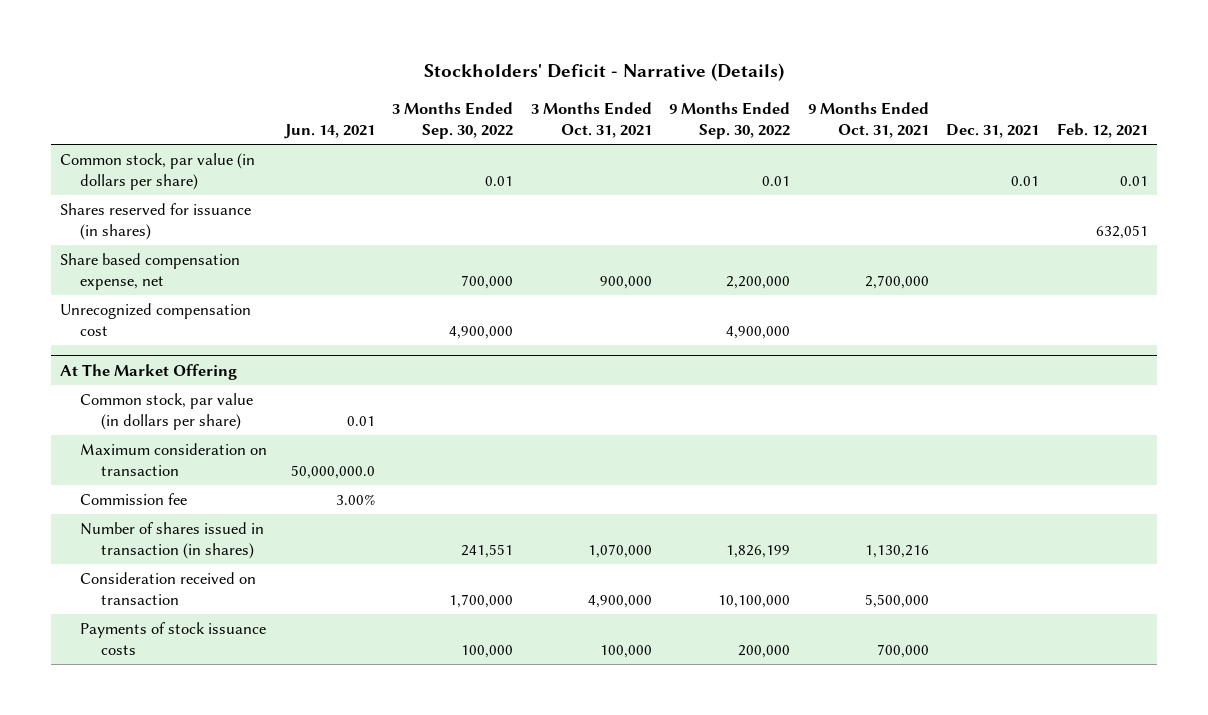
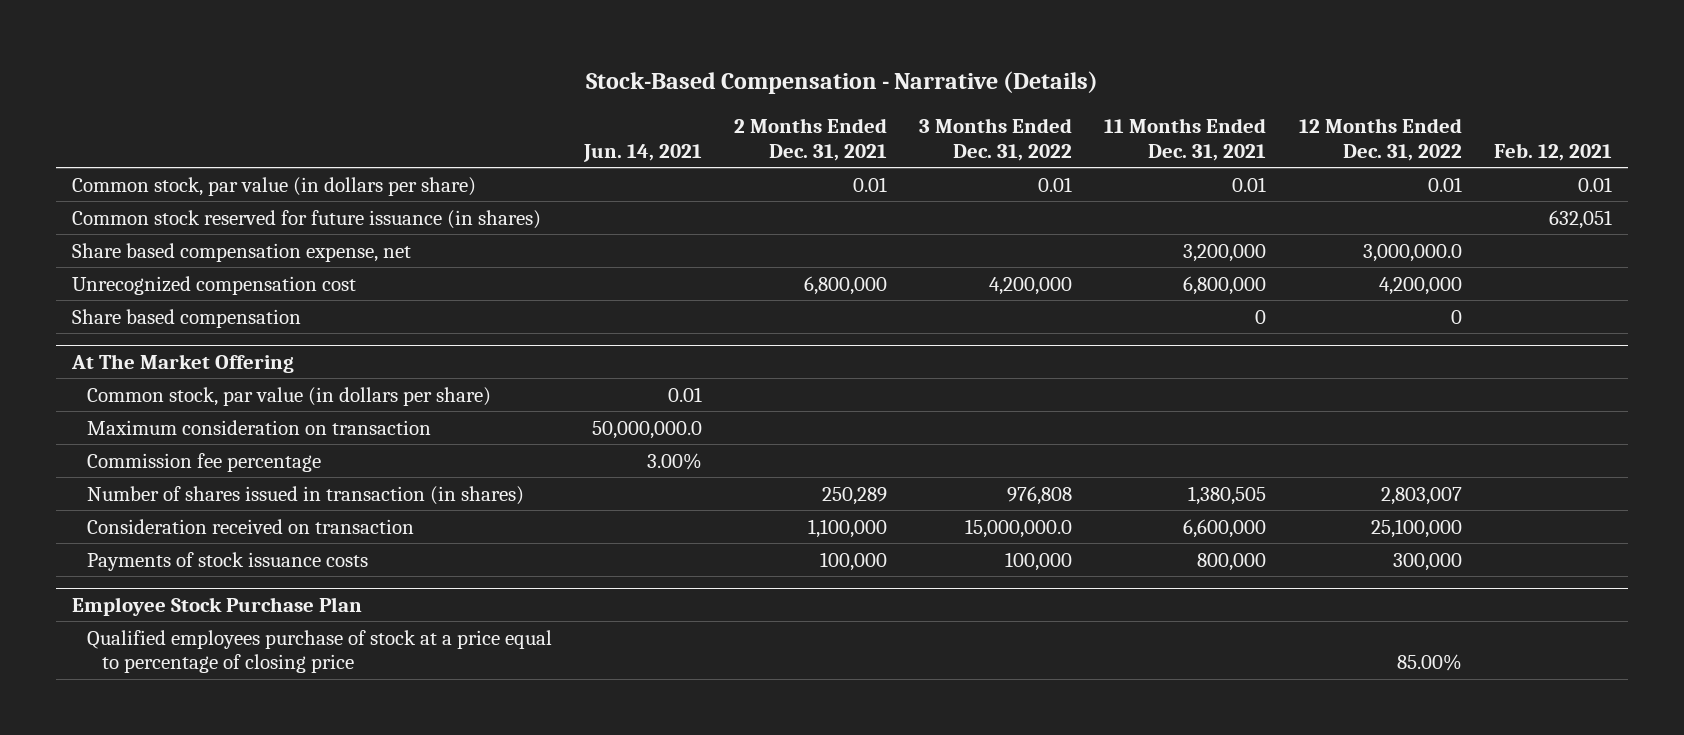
[423,62,784,81] Stockholders' Deficit - Narrative (Details) -> [586,70,1099,94] Stock-Based Compensation - Narrative (Details)
[392,101,514,140] 3 Months Ended Sep. 30, 2022 -> none
[530,101,652,139] 3 Months Ended Oct. 31, 2021 -> none
[669,101,791,140] 9 Months Ended Sep. 30, 2022 -> none
[807,101,929,139] 9 Months Ended Oct. 31, 2021 -> none
[946,124,1040,139] Dec. 31, 2021 -> none
none -> [734,118,888,161] 2 Months Ended Dec. 31, 2021
none -> [919,118,1073,161] 3 Months Ended Dec. 31, 2022
none -> [1104,118,1267,161] 11 Months Ended Dec. 31, 2021
none -> [1298,118,1462,161] 12 Months Ended Dec. 31, 2022
[59,203,251,241] Shares reserved for issuance (in shares) -> [72,209,542,229] Common stock reserved for future issuance (in shares)
none -> [72,308,302,328] Share based compensation
[80,493,188,506] Commission fee -> [87,452,322,472] Commission fee percentage
none -> [72,596,363,616] Employee Stock Purchase Plan
none -> [87,629,553,674] Qualified employees purchase of stock at a price equal to percentage of closing price

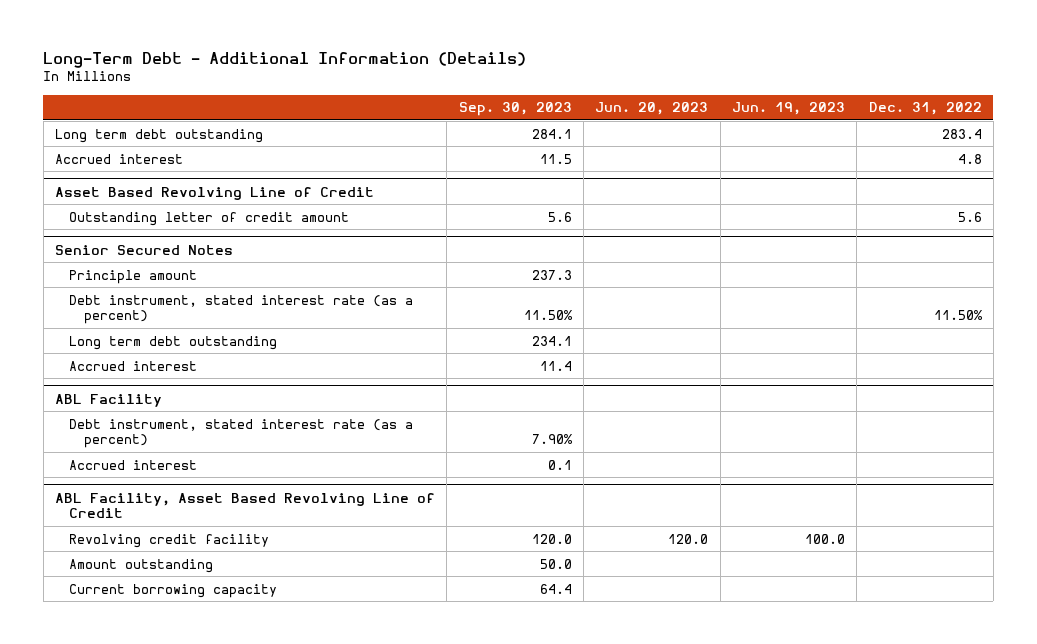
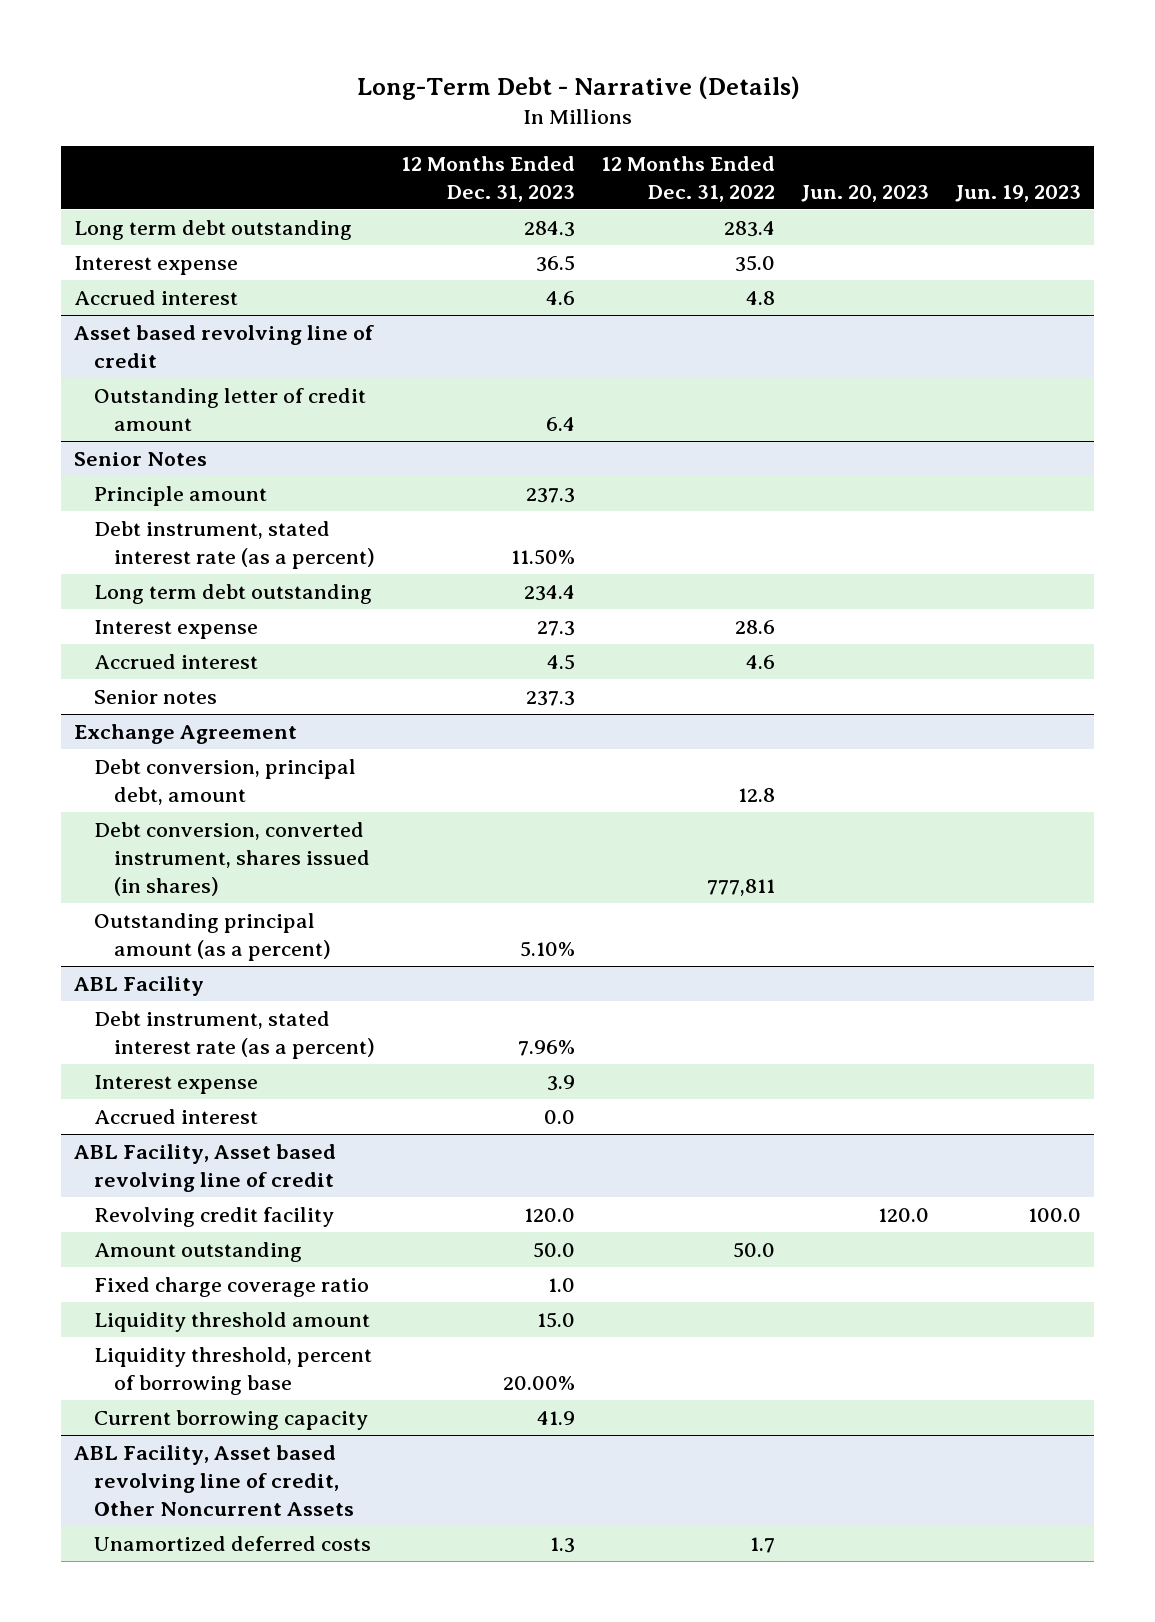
[43,51,527,68] Long-Term Debt - Additional Information (Details) -> [356,75,800,100] Long-Term Debt - Narrative (Details)
[458,102,572,117] Sep. 30, 2023 -> none
[868,102,982,116] Dec. 31, 2022 -> none
none -> [401,155,576,202] 12 Months Ended Dec. 31, 2023
none -> [601,155,776,202] 12 Months Ended Dec. 31, 2022
none -> [74,256,239,276] Interest expense
[54,186,374,200] Asset Based Revolving Line of Credit -> [74,325,375,368] Asset based revolving line of credit
[54,244,233,255] Senior Secured Notes -> [74,452,208,467] Senior Notes
none -> [94,620,259,640] Interest expense
none -> [94,690,218,705] Senior notes
none -> [74,724,298,745] Exchange Agreement
none -> [94,759,357,805] Debt conversion, principal debt, amount
none -> [94,822,371,896] Debt conversion, converted instrument, shares issued (in shares)
none -> [94,913,332,961] Outstanding principal amount (as a percent)
none -> [94,1075,259,1095] Interest expense
[54,492,435,519] ABL Facility, Asset Based Revolving Line of Credit -> [74,1144,337,1192] ABL Facility, Asset based revolving line of credit
none -> [94,1277,370,1298] Fixed charge coverage ratio
none -> [94,1312,371,1333] Liquidity threshold amount
none -> [94,1347,373,1395] Liquidity threshold, percent of borrowing base
none -> [74,1445,355,1516] ABL Facility, Asset based revolving line of credit, Other Noncurrent Assets
none -> [94,1536,372,1552] Unamortized deferred costs

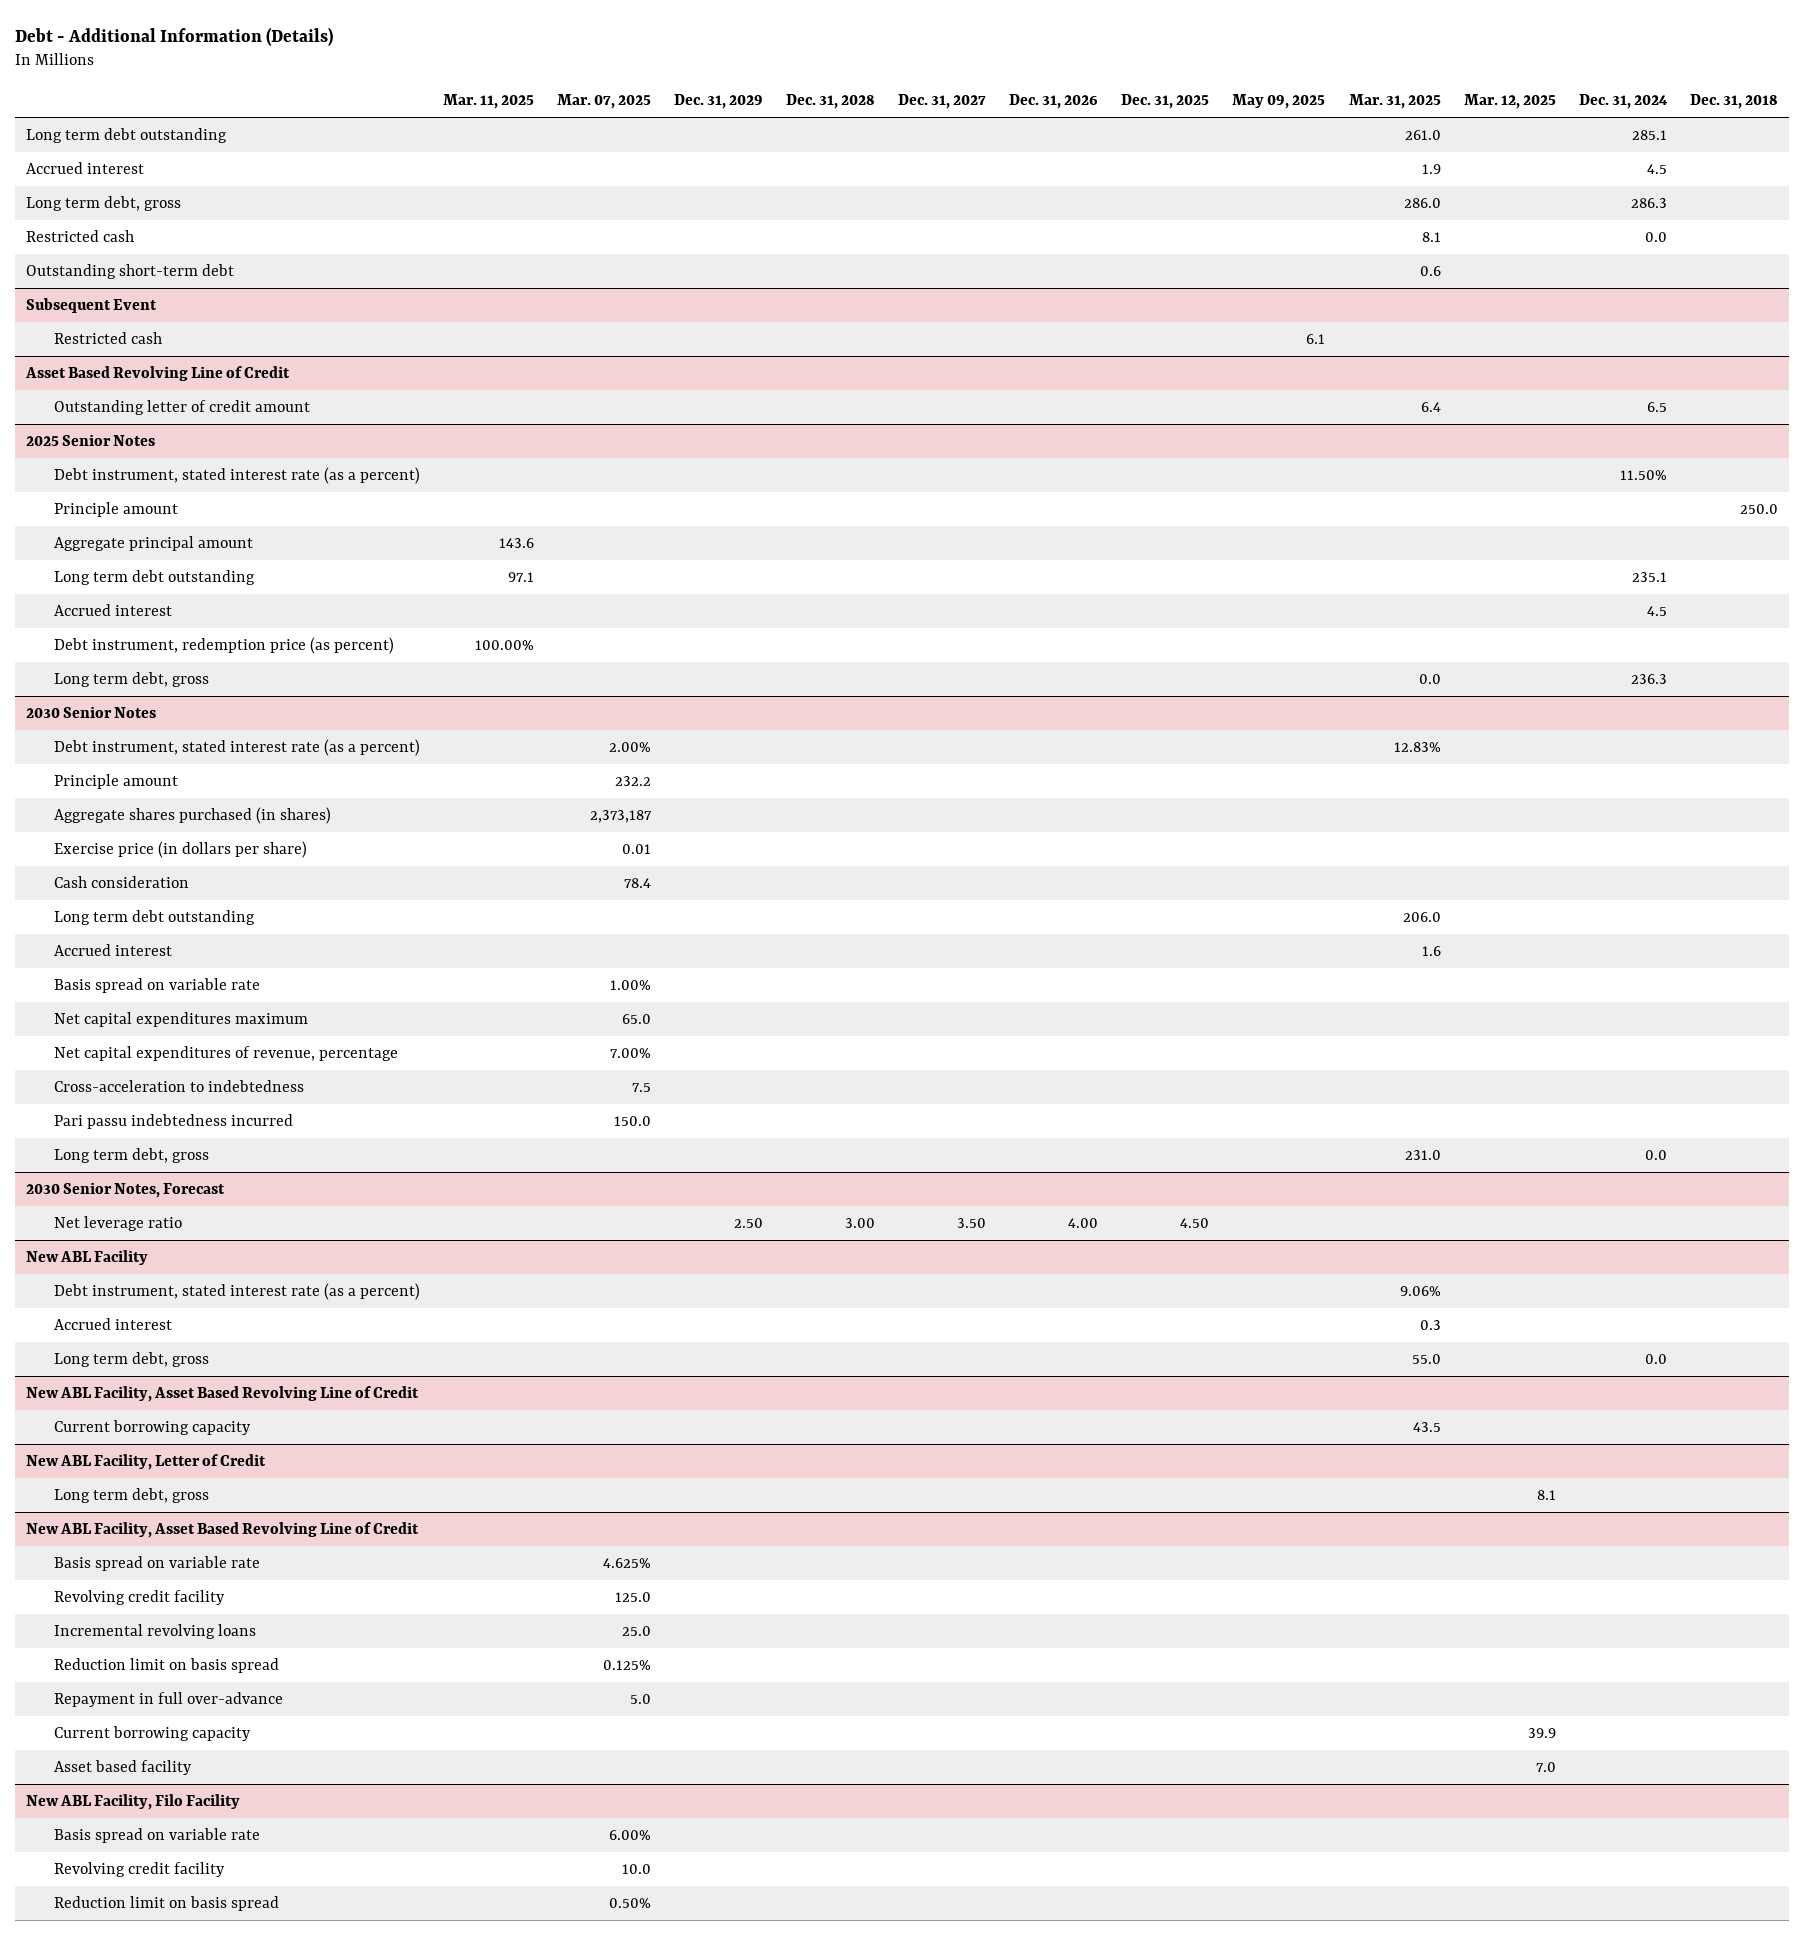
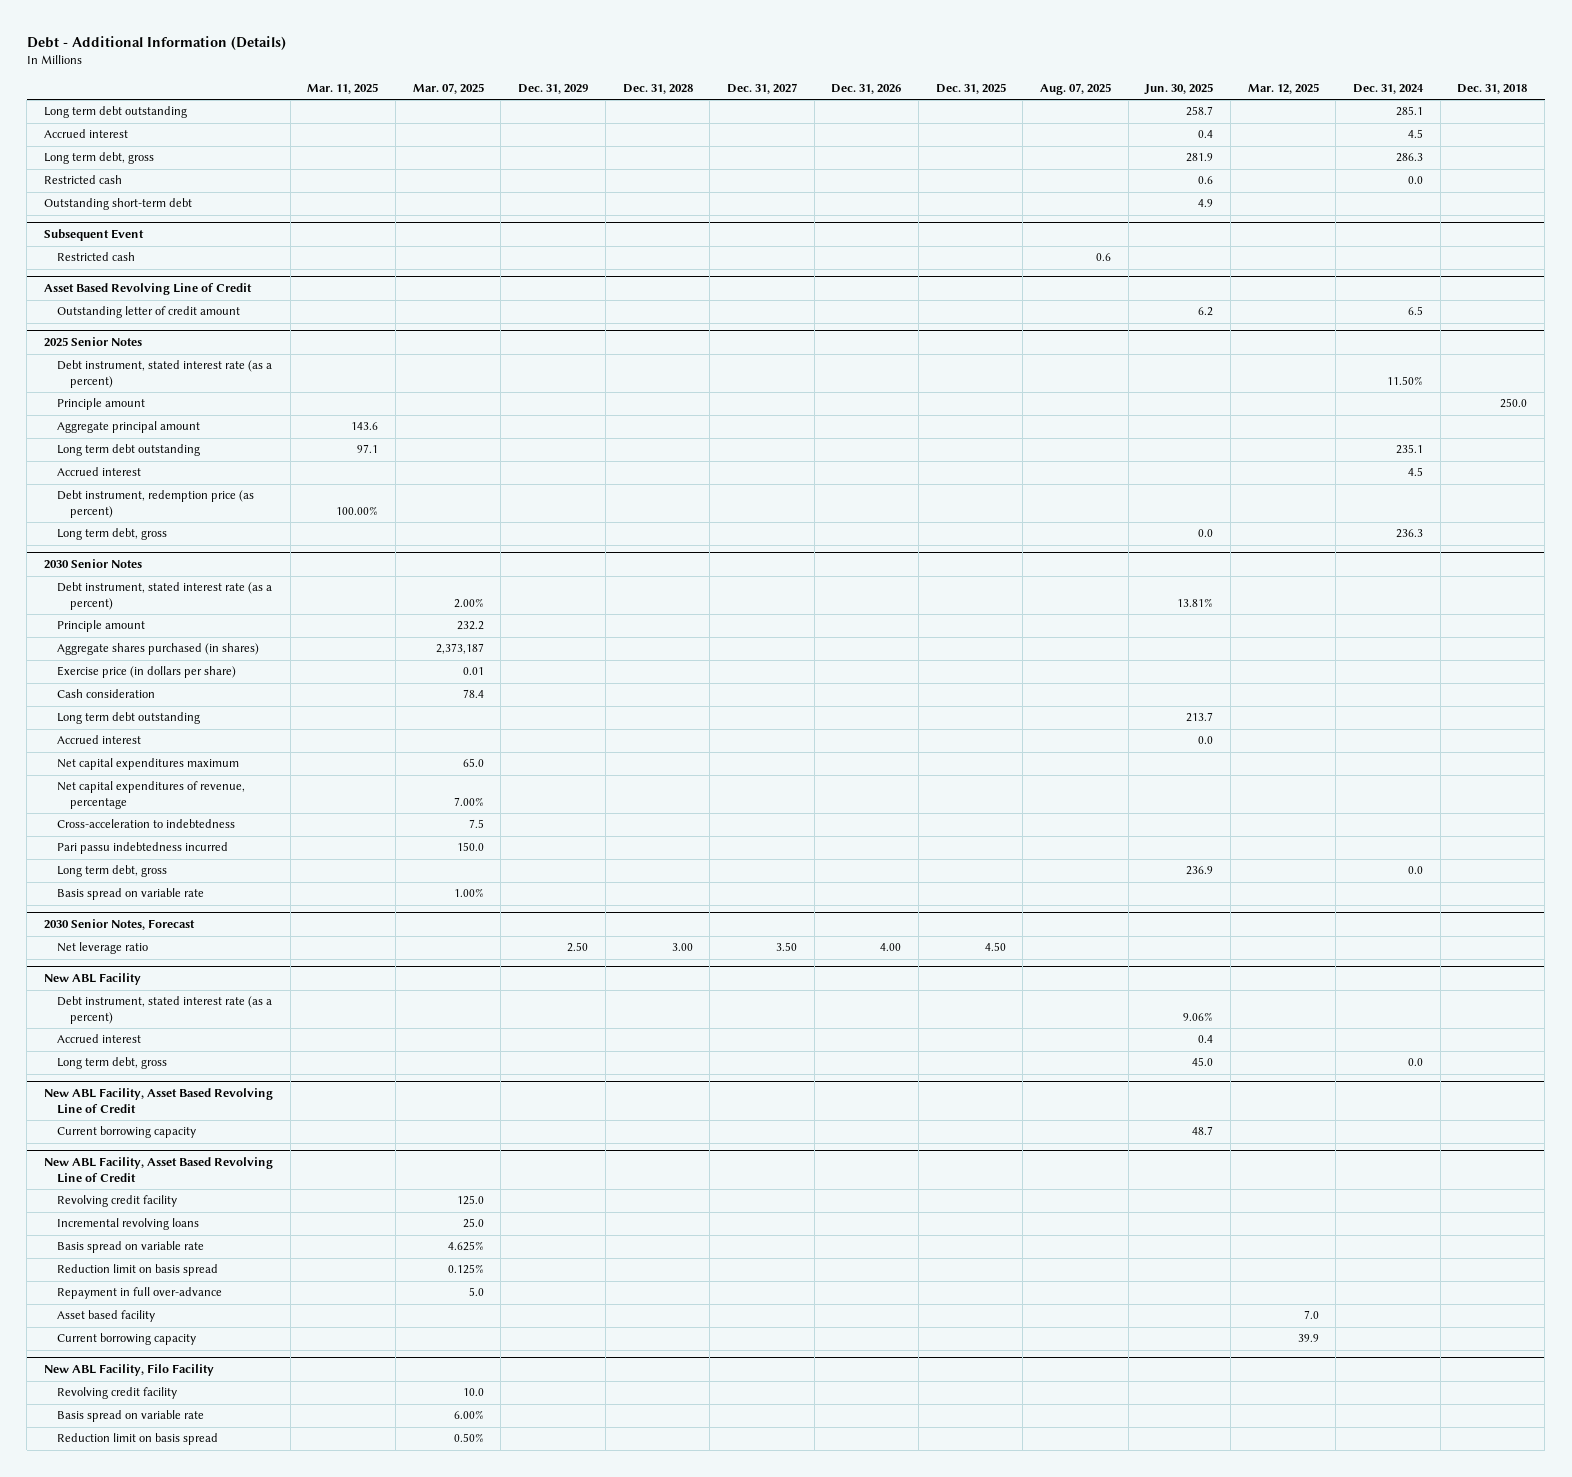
[1232,94,1326,110] May 09, 2025 -> none
[1348,94,1441,110] Mar. 31, 2025 -> none
none -> [1039,82,1111,95] Aug. 07, 2025
none -> [1144,82,1214,95] Jun. 30, 2025
[54,978,261,994] Basis spread on variable rate -> [57,888,205,901] Basis spread on variable rate
[26,1454,267,1471] New ABL Facility, Letter of Credit -> none
[54,1488,210,1504] Long term debt, gross -> none
[54,1556,261,1572] Basis spread on variable rate -> [57,1241,205,1254] Basis spread on variable rate
[54,1726,252,1742] Current borrowing capacity -> [57,1333,197,1346] Current borrowing capacity
[54,1828,261,1844] Basis spread on variable rate -> [57,1410,205,1423] Basis spread on variable rate

